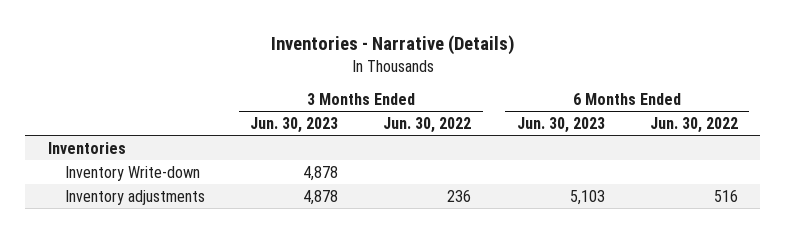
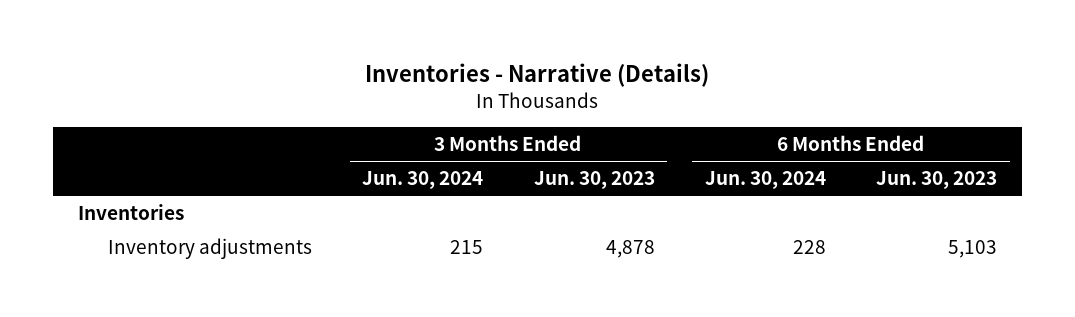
[383,116,472,133] Jun. 30, 2022 -> none
[649,116,738,133] Jun. 30, 2022 -> none
none -> [362,171,484,190] Jun. 30, 2024
none -> [704,171,826,190] Jun. 30, 2024
[64,165,200,181] Inventory Write-down -> none

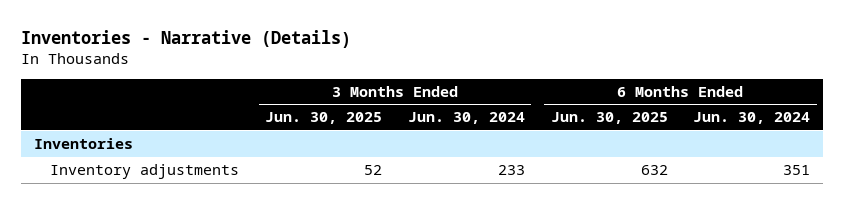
[533,171,655,190] Jun. 30, 2023 -> none
[876,171,998,190] Jun. 30, 2023 -> none
none -> [265,112,383,125] Jun. 30, 2025
none -> [550,112,668,125] Jun. 30, 2025
[450,239,484,254] 215 -> [497,165,525,176] 233
[792,239,826,254] 228 -> [783,165,811,176] 351

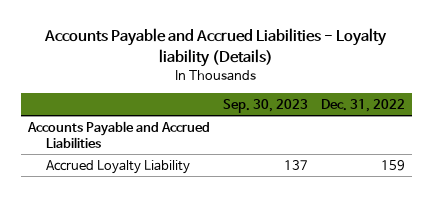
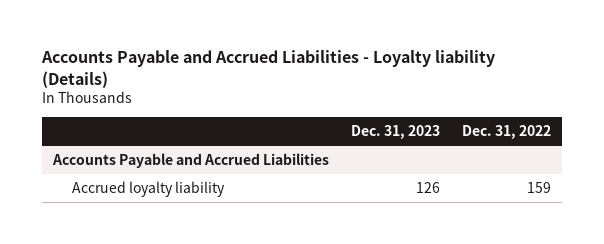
[222,98,308,113] Sep. 30, 2023 -> none
none -> [350,124,440,139] Dec. 31, 2023
[45,159,190,174] Accrued Loyalty Liability -> [72,181,226,198] Accrued loyalty liability

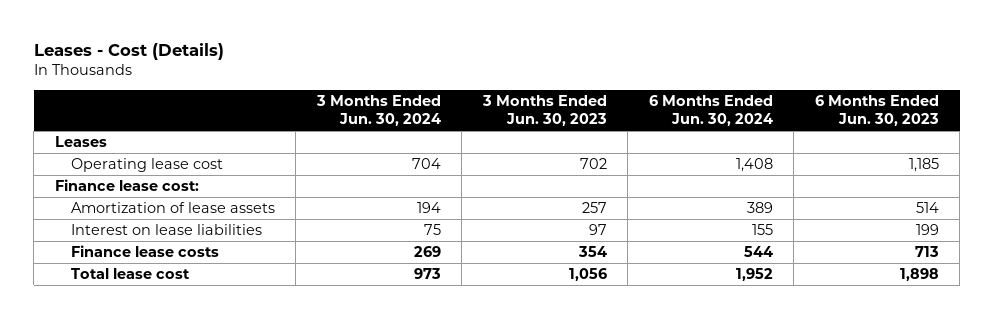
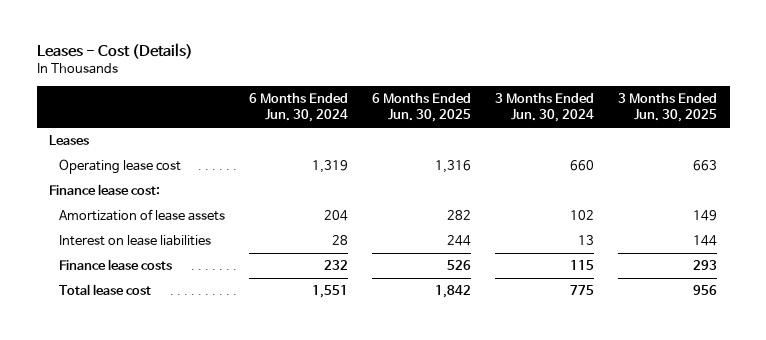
[481,94,607,126] 3 Months Ended Jun. 30, 2023 -> none
[814,94,939,126] 6 Months Ended Jun. 30, 2023 -> none
none -> [372,93,472,123] 6 Months Ended Jun. 30, 2025
none -> [618,93,718,123] 3 Months Ended Jun. 30, 2025
[411,158,441,170] 704 -> [570,160,595,172] 660
[735,158,773,173] 1,408 -> [311,160,348,174] 1,319
[416,202,441,214] 194 -> [570,210,595,221] 102
[746,202,773,214] 389 -> [323,210,348,222] 204
[423,224,441,236] 75 -> [578,235,595,246] 13
[751,224,773,236] 155 -> [331,235,348,246] 28
[413,246,441,258] 269 -> [570,260,595,271] 115
[743,246,773,258] 544 -> [323,260,348,271] 232
[413,268,441,280] 973 -> [570,285,595,296] 775
[735,268,773,282] 1,952 -> [311,285,348,299] 1,551

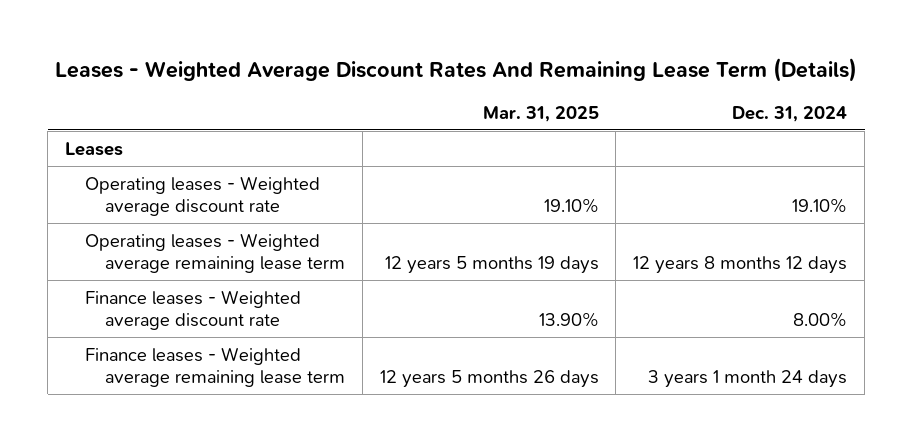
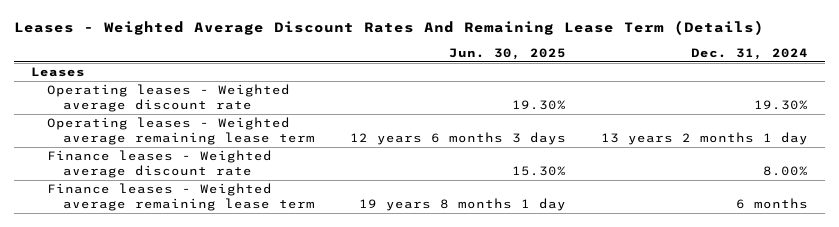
[482,106,599,123] Mar. 31, 2025 -> none
none -> [448,47,566,60] Jun. 30, 2025
[792,198,848,214] 19.10% -> [753,99,808,110] 19.30%
[633,256,848,275] 12 years 8 months 12 days -> [600,131,808,145] 13 years 2 months 1 day
[648,370,848,389] 3 years 1 month 24 days -> [735,197,808,209] 6 months

